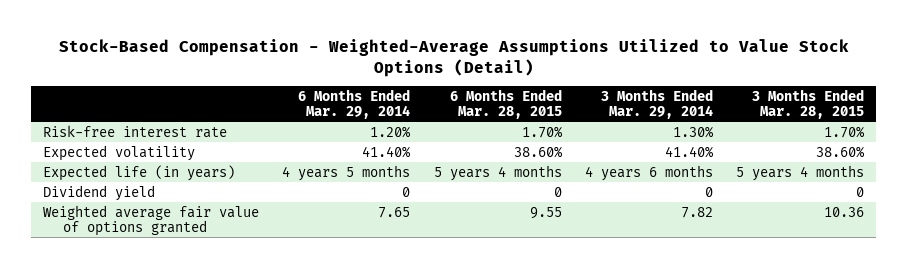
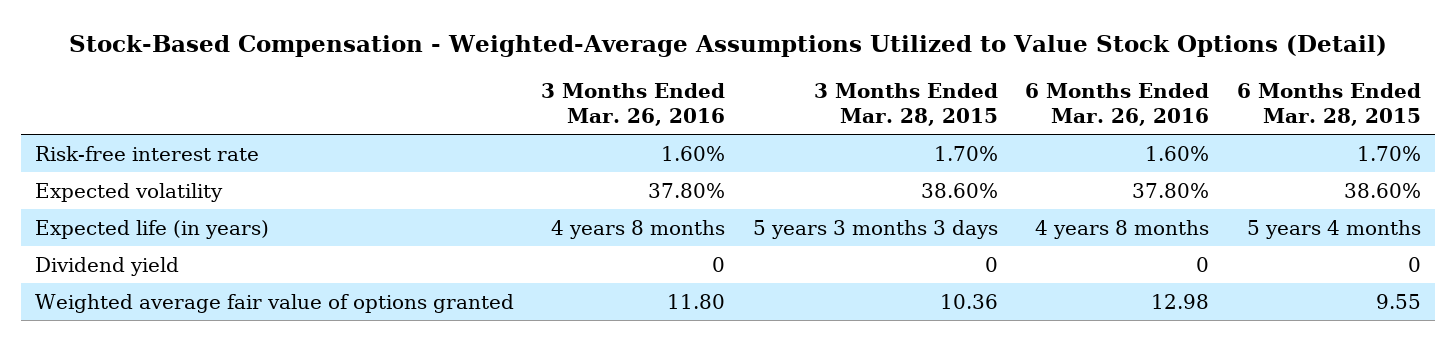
[298,88,411,120] 6 Months Ended Mar. 29, 2014 -> none
[600,88,713,120] 3 Months Ended Mar. 29, 2014 -> none
none -> [541,82,726,127] 3 Months Ended Mar. 26, 2016
none -> [1025,82,1210,127] 6 Months Ended Mar. 26, 2016
[735,164,864,181] 5 years 4 months -> [752,219,998,239] 5 years 3 months 3 days

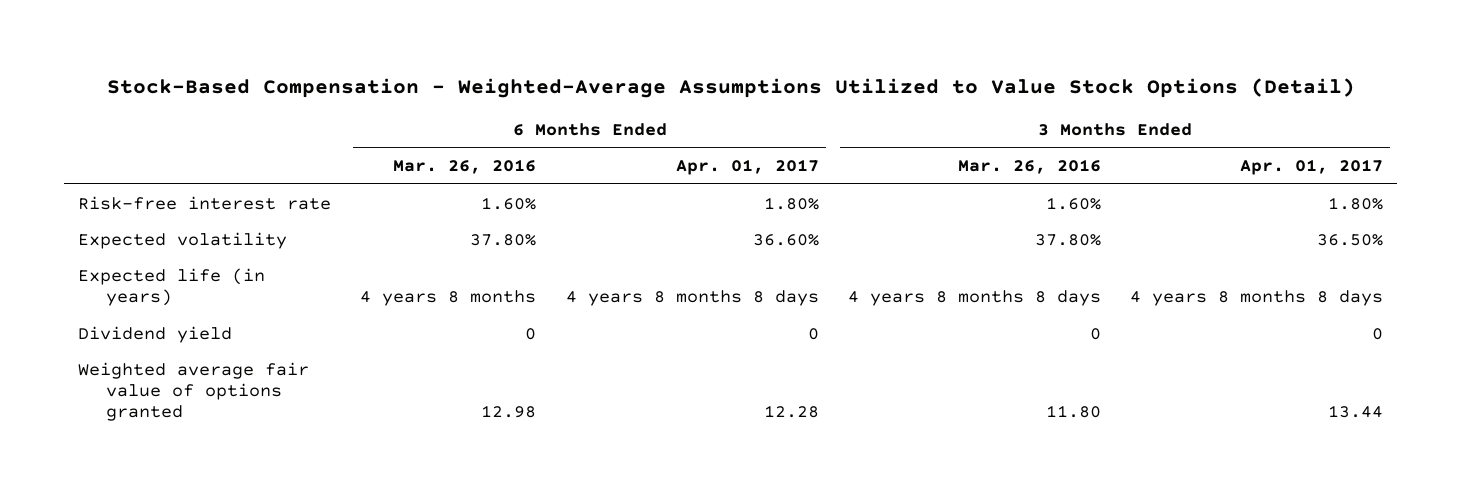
[813,82,998,127] 3 Months Ended Mar. 28, 2015 -> none
[1236,82,1421,127] 6 Months Ended Mar. 28, 2015 -> none
none -> [675,158,819,175] Apr. 01, 2017
none -> [1239,158,1383,175] Apr. 01, 2017
[551,219,726,239] 4 years 8 months -> [847,290,1101,307] 4 years 8 months 8 days

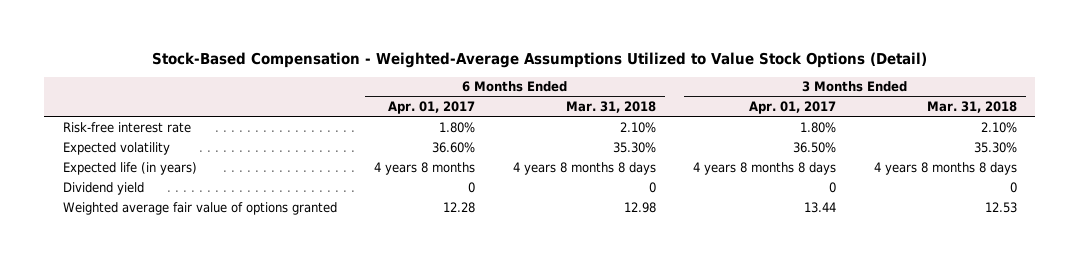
[393,158,537,174] Mar. 26, 2016 -> none
[957,158,1101,174] Mar. 26, 2016 -> none
none -> [565,100,656,113] Mar. 31, 2018
none -> [926,100,1017,113] Mar. 31, 2018
[565,290,819,307] 4 years 8 months 8 days -> [374,161,476,175] 4 years 8 months

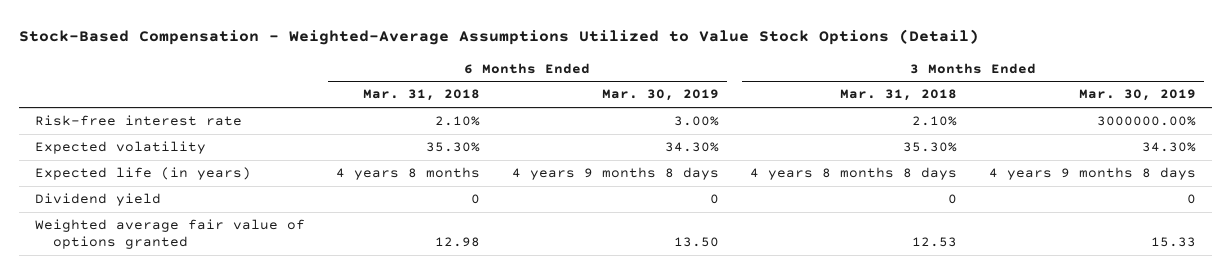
[388,100,476,114] Apr. 01, 2017 -> none
[749,100,837,114] Apr. 01, 2017 -> none
none -> [601,89,719,102] Mar. 30, 2019
none -> [1078,89,1196,102] Mar. 30, 2019
[512,161,656,175] 4 years 8 months 8 days -> [336,167,481,181] 4 years 8 months

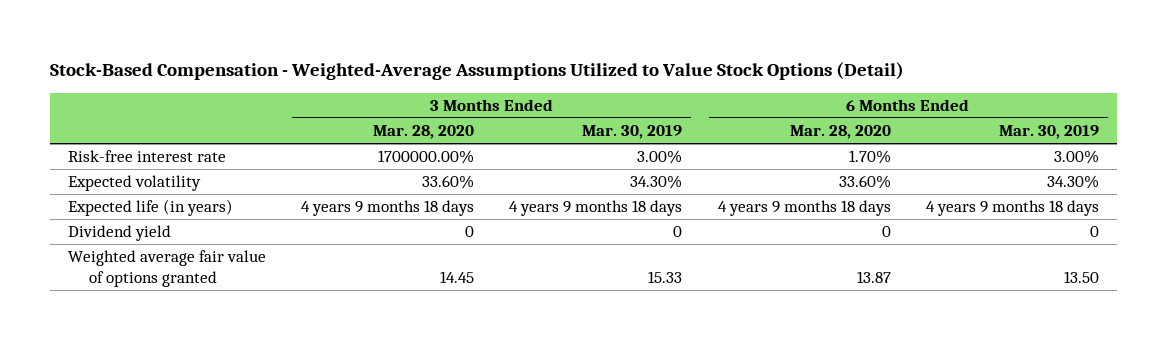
[363,89,481,102] Mar. 31, 2018 -> none
[840,89,958,102] Mar. 31, 2018 -> none
none -> [373,125,475,140] Mar. 28, 2020
none -> [789,125,891,140] Mar. 28, 2020
[1096,116,1196,127] 3000000.00% -> [637,150,683,165] 3.00%
[511,167,719,181] 4 years 9 months 8 days -> [926,200,1100,217] 4 years 9 months 18 days
[988,167,1196,181] 4 years 9 months 8 days -> [509,200,683,217] 4 years 9 months 18 days

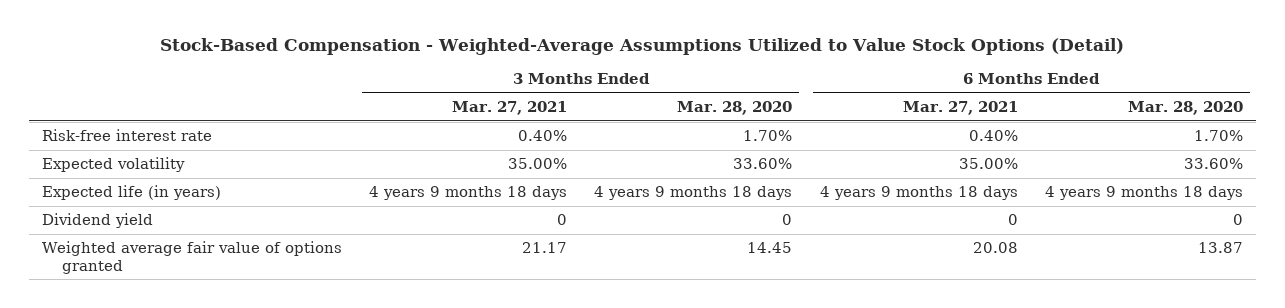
[582,125,683,140] Mar. 30, 2019 -> none
[999,125,1100,140] Mar. 30, 2019 -> none
none -> [452,100,568,115] Mar. 27, 2021
none -> [902,100,1018,115] Mar. 27, 2021
[378,150,475,165] 1700000.00% -> [743,130,793,142] 1.70%

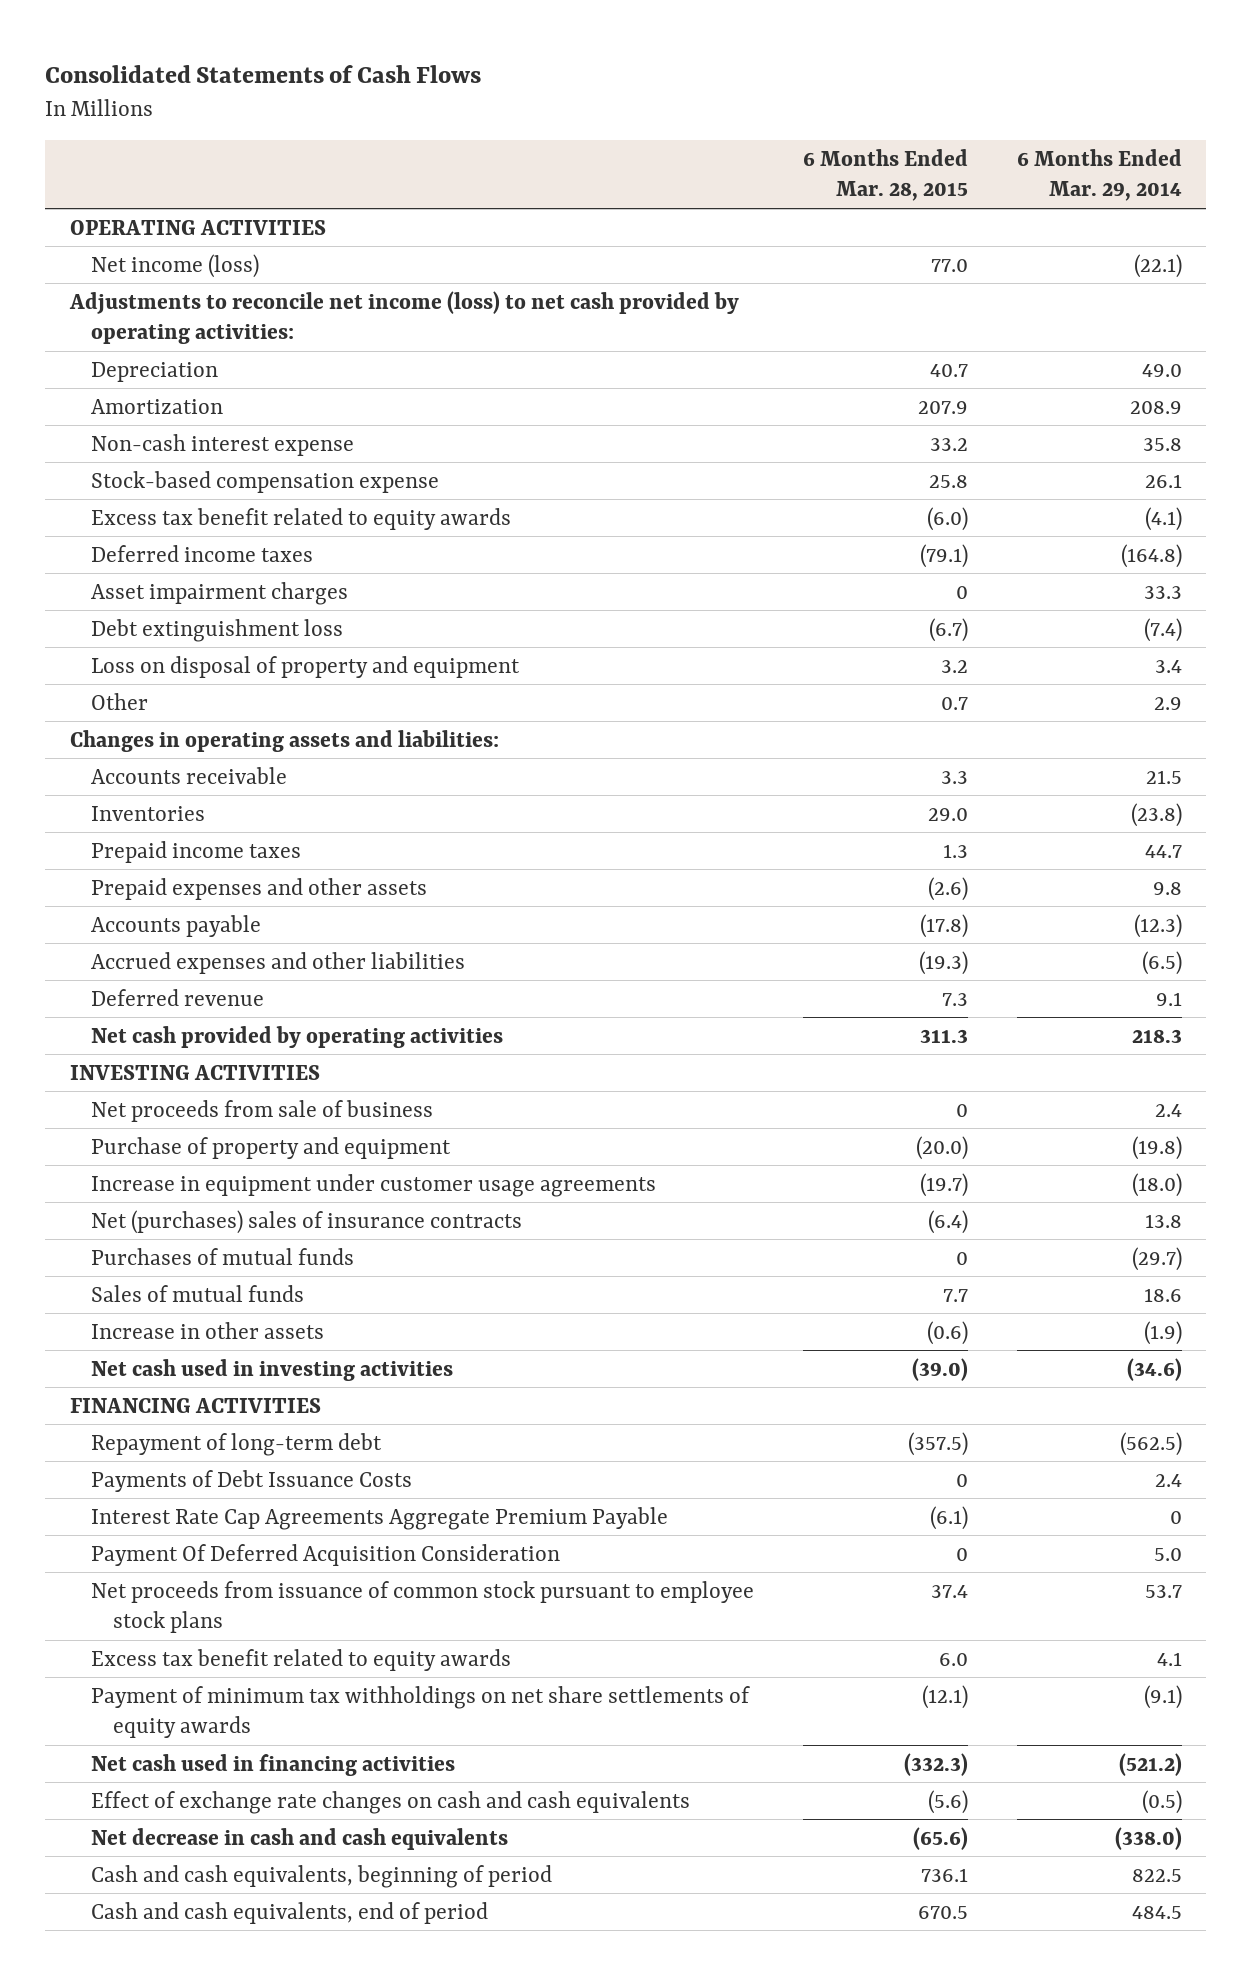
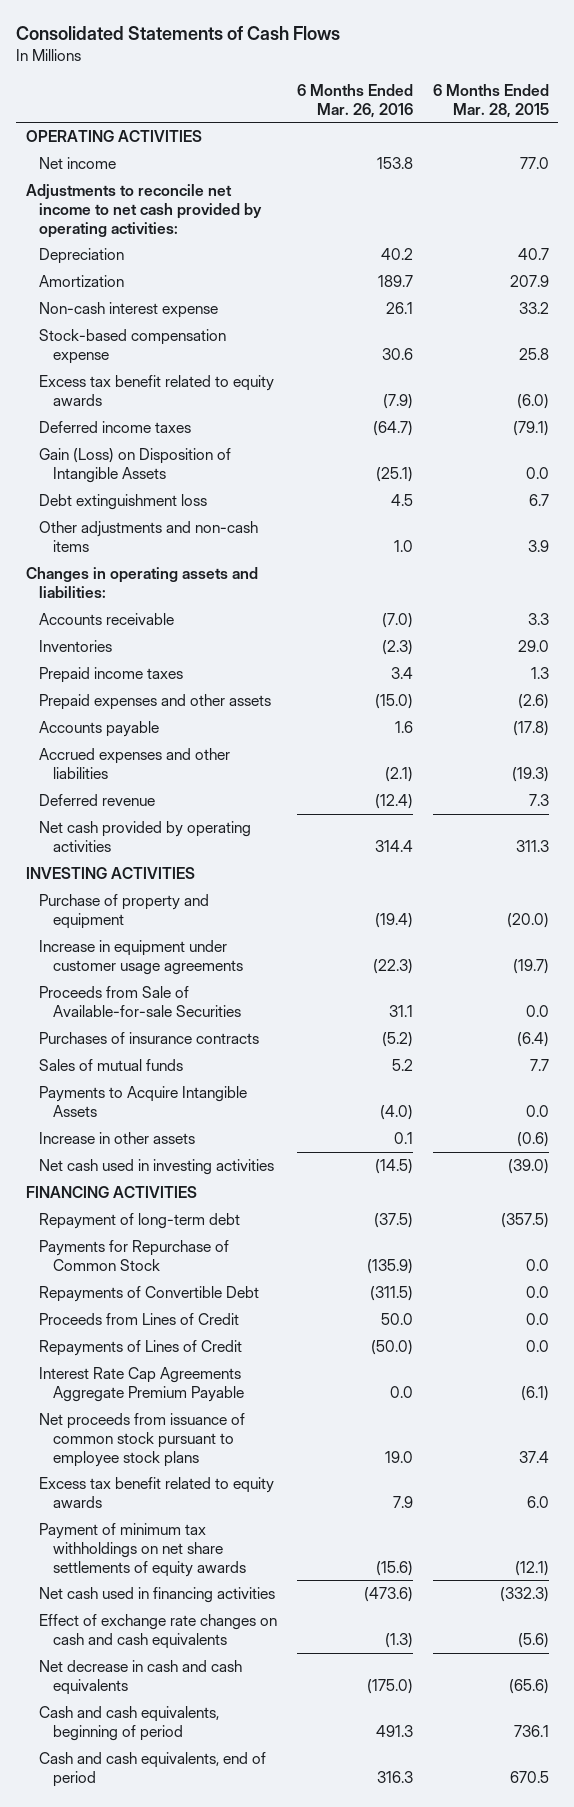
[1016,148,1182,202] 6 Months Ended Mar. 29, 2014 -> none
none -> [296,83,413,118] 6 Months Ended Mar. 26, 2016
[91,253,260,278] Net income (loss) -> [39,157,117,170] Net income
[68,290,739,345] Adjustments to reconcile net income (loss) to net cash provided by operating activities: -> [25,184,263,238] Adjustments to reconcile net income to net cash provided by operating activities:
[91,581,349,605] Asset impairment charges -> none
[91,655,521,678] Loss on disposal of property and equipment -> none
[91,692,149,710] Other -> none
none -> [39,448,232,483] Gain (Loss) on Disposition of Intangible Assets
[929,617,969,642] (6.7) -> [528,494,549,507] 6.7
none -> [39,521,259,552] Other adjustments and non-cash items
[91,1099,434,1122] Net proceeds from sale of business -> none
[91,1247,355,1265] Purchases of mutual funds -> none
none -> [39,986,241,1017] Proceeds from Sale of Available-for-sale Securities
[91,1209,523,1234] Net (purchases) sales of insurance contracts -> [39,1032,260,1045] Purchases of insurance contracts
none -> [39,1086,248,1117] Payments to Acquire Intangible Assets
[91,1469,413,1492] Payments of Debt Issuance Costs -> none
none -> [39,1240,230,1271] Payments for Repurchase of Common Stock
none -> [39,1286,260,1303] Repayments of Convertible Debt
none -> [39,1313,240,1326] Proceeds from Lines of Credit
none -> [39,1340,243,1357] Repayments of Lines of Credit
[91,1543,561,1566] Payment Of Deferred Acquisition Consideration -> none

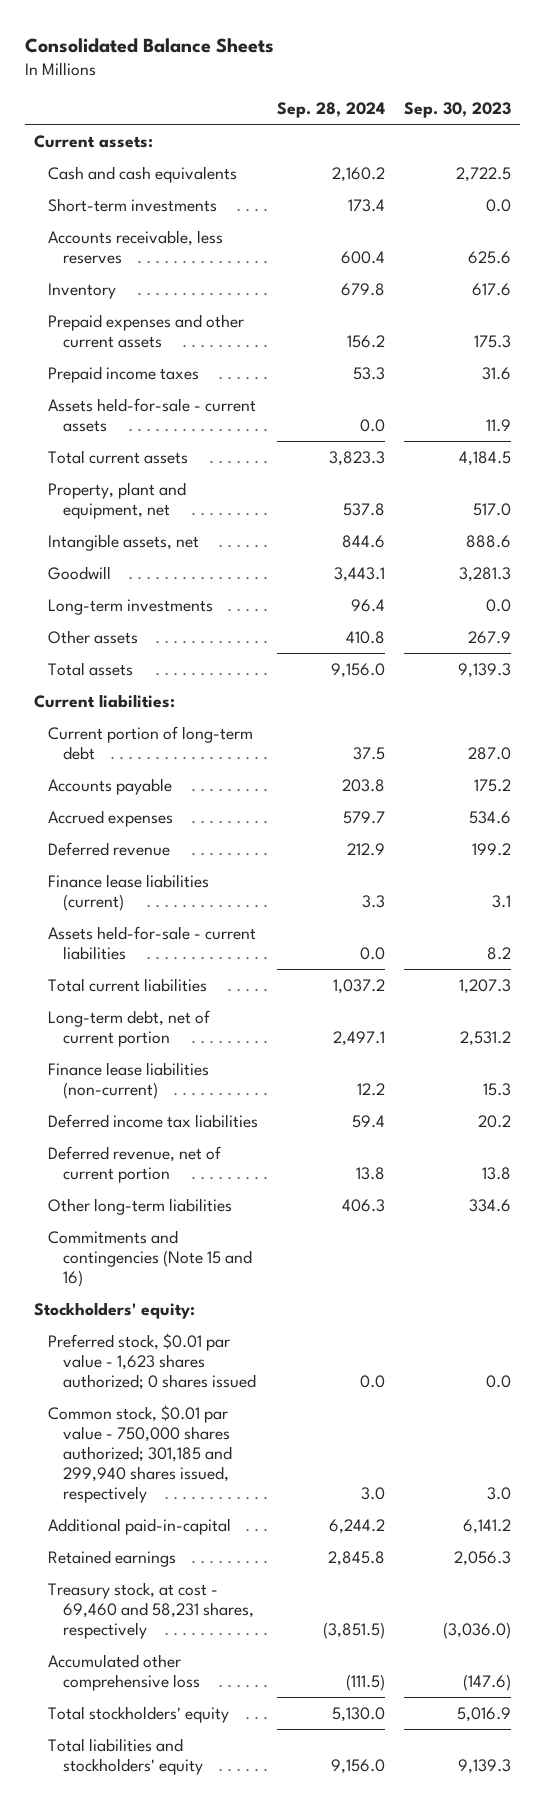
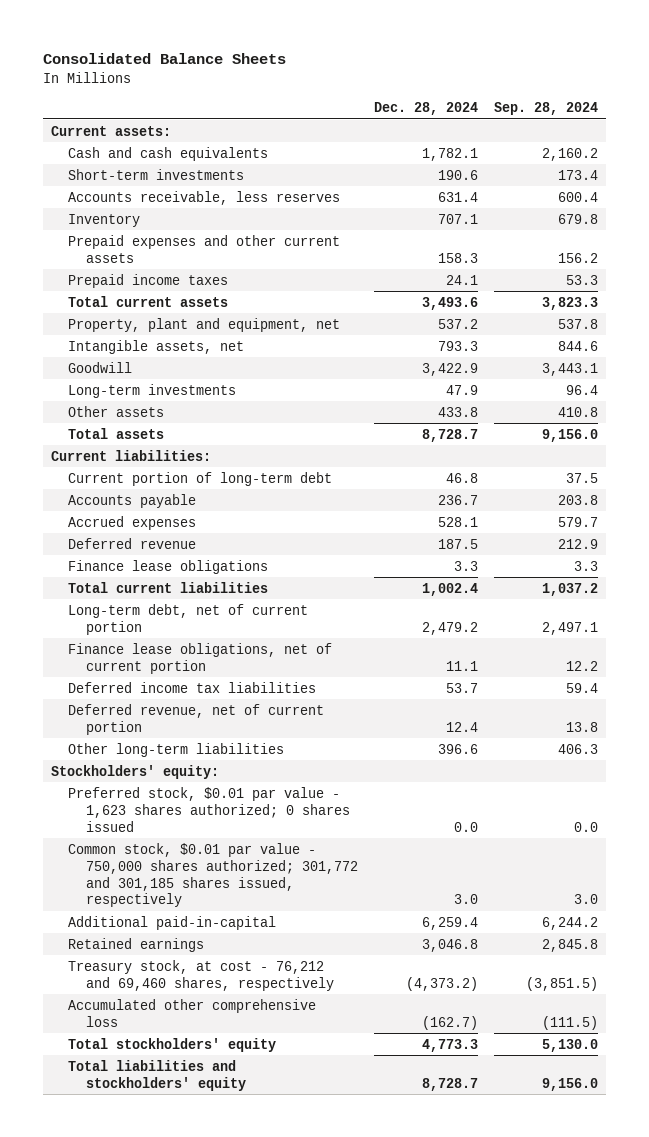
[403,102,511,119] Sep. 30, 2023 -> none
none -> [373,101,478,115] Dec. 28, 2024
[48,397,257,432] Assets held-for-sale - current assets -> none
[48,925,257,960] Assets held-for-sale - current liabilities -> none
[48,873,210,911] Finance lease liabilities (current) -> [68,559,269,574] Finance lease obligations
[48,1061,210,1099] Finance lease liabilities (non-current) -> [68,642,333,674] Finance lease obligations, net of current portion
[48,1229,252,1287] Commitments and contingencies (Note 15 and 16) -> none
[48,1404,232,1504] Common stock, $0.01 par value - 750,000 shares authorized; 301,185 and 299,940 shares issued, respectively -> [68,842,358,908] Common stock, $0.01 par value - 750,000 shares authorized; 301,772 and 301,185 shares issued, respectively
[48,1581,254,1639] Treasury stock, at cost - 69,460 and 58,231 shares, respectively -> [68,959,334,991] Treasury stock, at cost - 76,212 and 69,460 shares, respectively

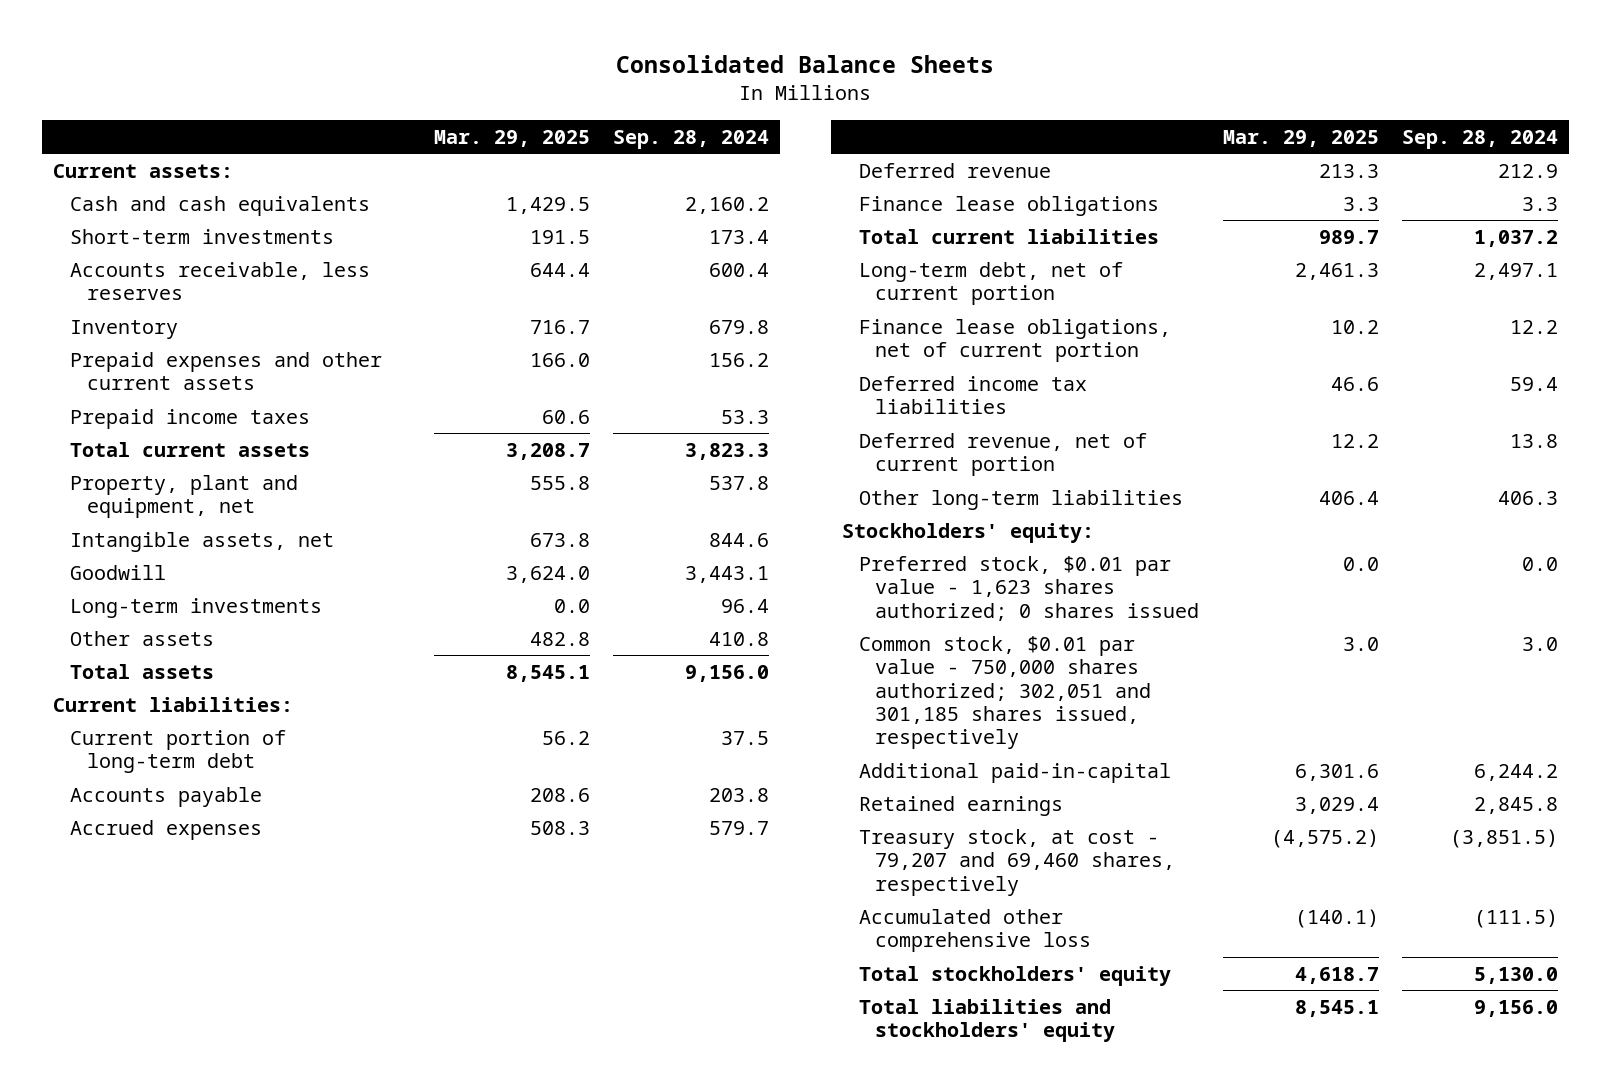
[373,101,478,115] Dec. 28, 2024 -> none
none -> [433,129,590,147] Mar. 29, 2025
[68,842,358,908] Common stock, $0.01 par value - 750,000 shares authorized; 301,772 and 301,185 shares issued, respectively -> [858,635,1152,750] Common stock, $0.01 par value - 750,000 shares authorized; 302,051 and 301,185 shares issued, respectively
[68,959,334,991] Treasury stock, at cost - 76,212 and 69,460 shares, respectively -> [858,828,1176,896] Treasury stock, at cost - 79,207 and 69,460 shares, respectively

